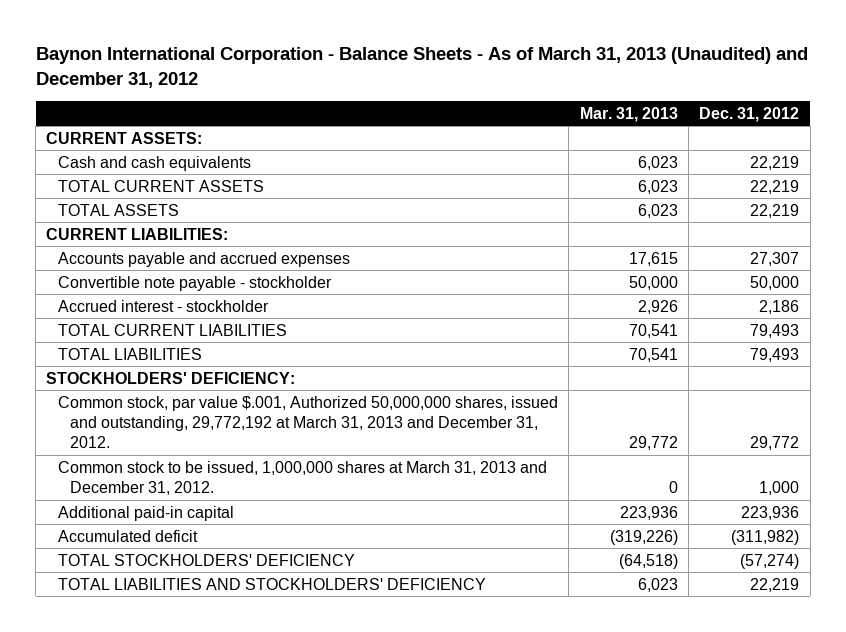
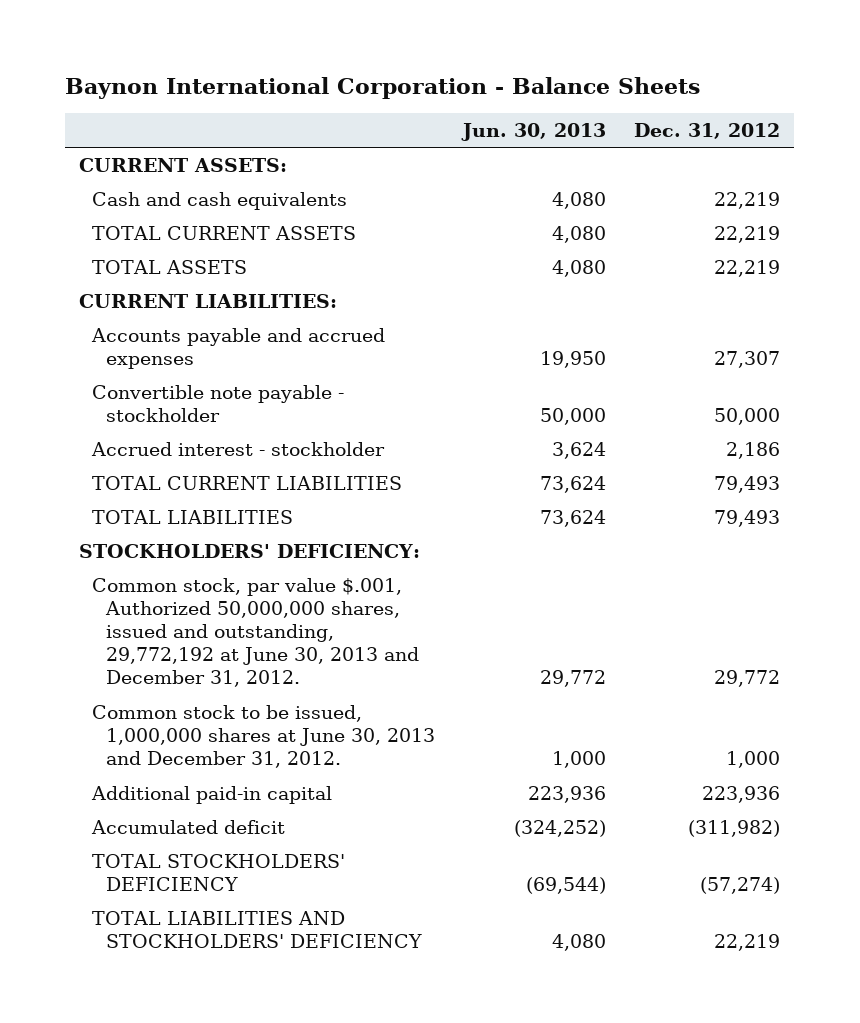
[35,47,808,89] Baynon International Corporation - Balance Sheets - As of March 31, 2013 (Unaudited) and December 31, 2012 -> [65,77,701,100] Baynon International Corporation - Balance Sheets
[579,106,678,122] Mar. 31, 2013 -> none
none -> [460,122,606,141] Jun. 30, 2013
[58,395,559,449] Common stock, par value $.001, Authorized 50,000,000 shares, issued and outstanding, 29,772,192 at March 31, 2013 and December 31, 2012. -> [92,577,419,688] Common stock, par value $.001, Authorized 50,000,000 shares, issued and outstanding, 29,772,192 at June 30, 2013 and December 31, 2012.
[58,460,548,495] Common stock to be issued, 1,000,000 shares at March 31, 2013 and December 31, 2012. -> [92,704,435,769] Common stock to be issued, 1,000,000 shares at June 30, 2013 and December 31, 2012.

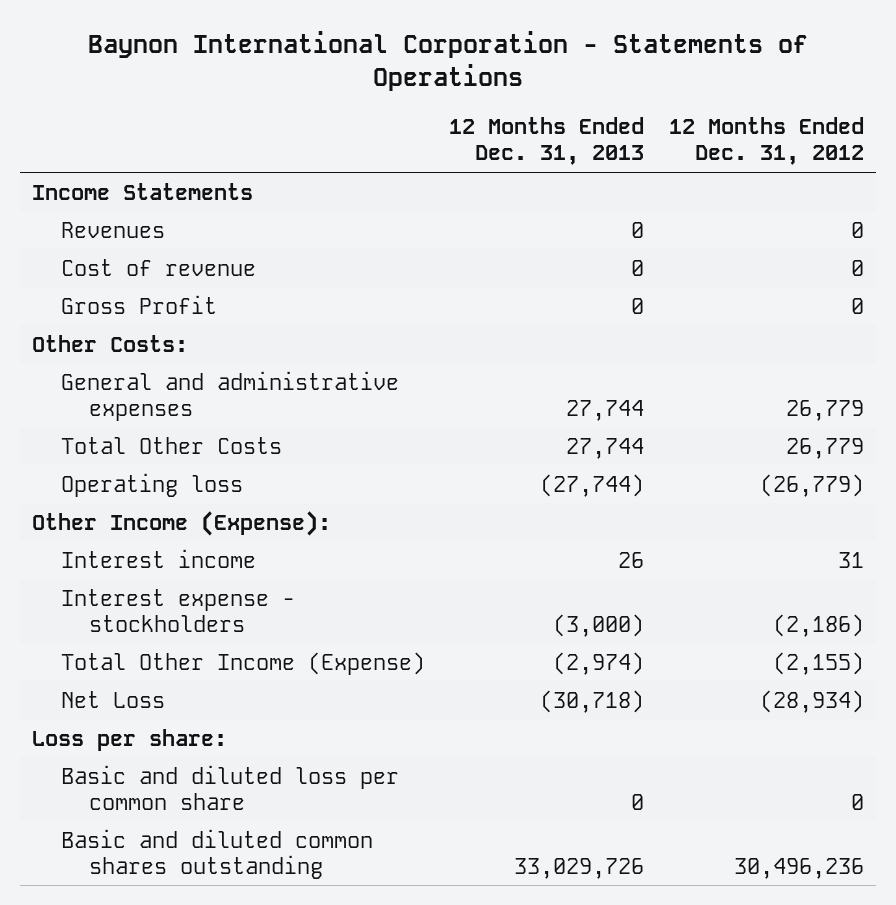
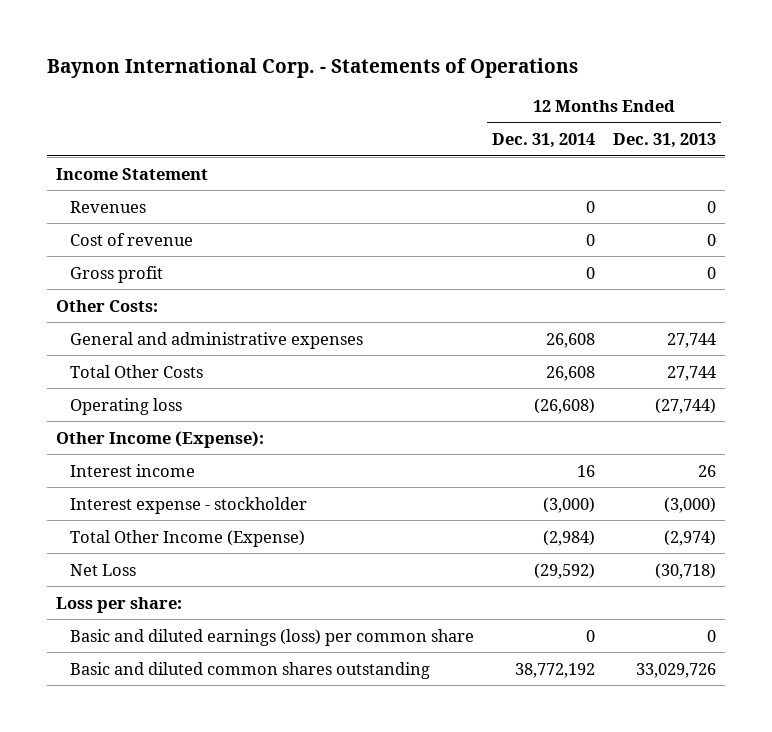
[88,31,809,92] Baynon International Corporation - Statements of Operations -> [47,58,579,79] Baynon International Corp. - Statements of Operations
[668,117,864,166] 12 Months Ended Dec. 31, 2012 -> none
none -> [491,133,595,149] Dec. 31, 2014
[32,182,254,200] Income Statements -> [56,167,209,180] Income Statement
[60,294,217,314] Gross Profit -> [69,265,163,283] Gross profit
[60,588,295,632] Interest expense - stockholders -> [69,496,307,514] Interest expense - stockholder
[60,764,399,810] Basic and diluted loss per common share -> [69,628,474,646] Basic and diluted earnings (loss) per common share

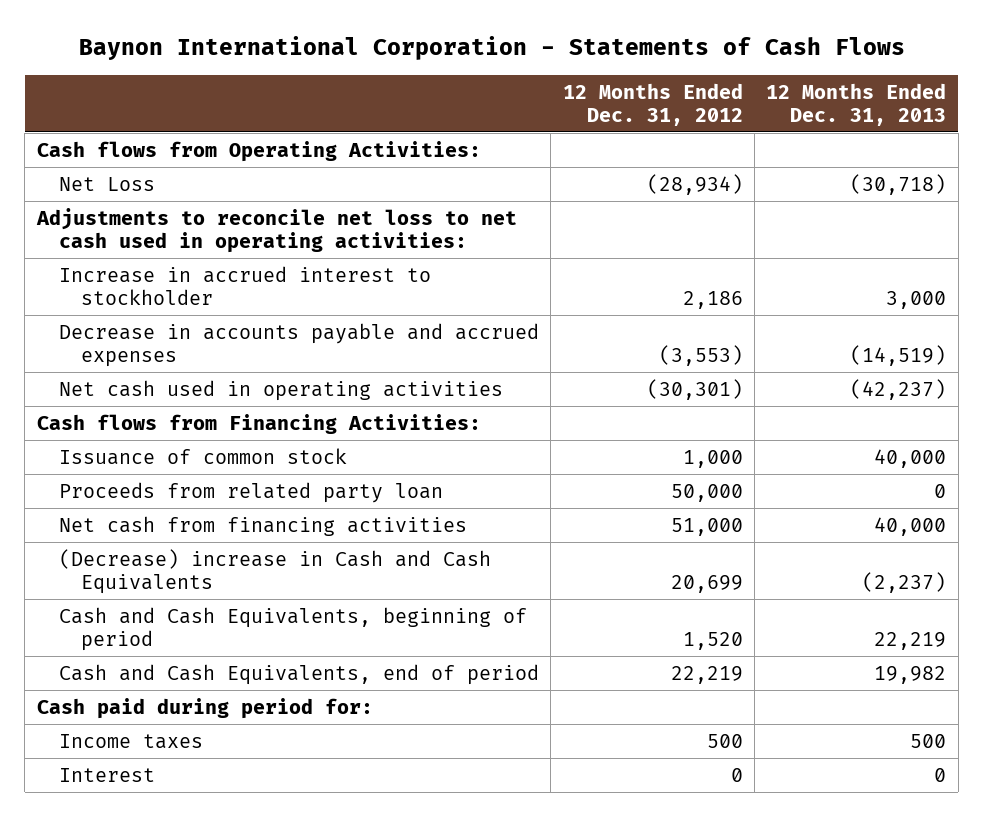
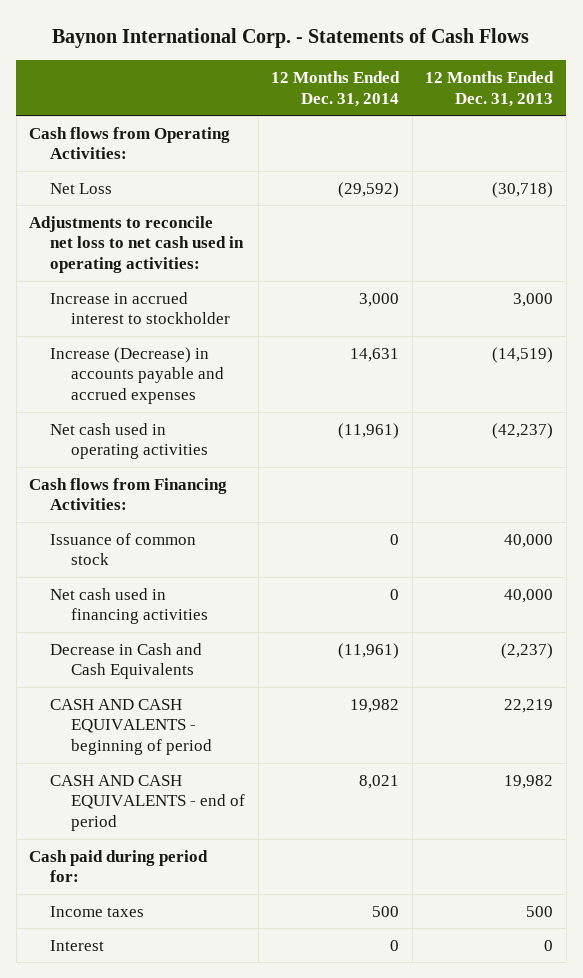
[78,36,905,61] Baynon International Corporation - Statements of Cash Flows -> [52,28,530,49] Baynon International Corp. - Statements of Cash Flows
[562,82,743,126] 12 Months Ended Dec. 31, 2012 -> none
none -> [271,70,401,107] 12 Months Ended Dec. 31, 2014
[58,322,539,367] Decrease in accounts payable and accrued expenses -> [50,346,225,405] Increase (Decrease) in accounts payable and accrued expenses
[58,481,443,503] Proceeds from related party loan -> none
[58,515,467,536] Net cash from financing activities -> [50,587,209,625] Net cash used in financing activities
[58,548,491,594] (Decrease) increase in Cash and Cash Equivalents -> [50,642,203,680] Decrease in Cash and Cash Equivalents
[58,606,527,651] Cash and Cash Equivalents, beginning of period -> [50,698,213,756] CASH AND CASH EQUIVALENTS - beginning of period
[58,663,539,685] Cash and Cash Equivalents, end of period -> [50,774,246,832] CASH AND CASH EQUIVALENTS - end of period

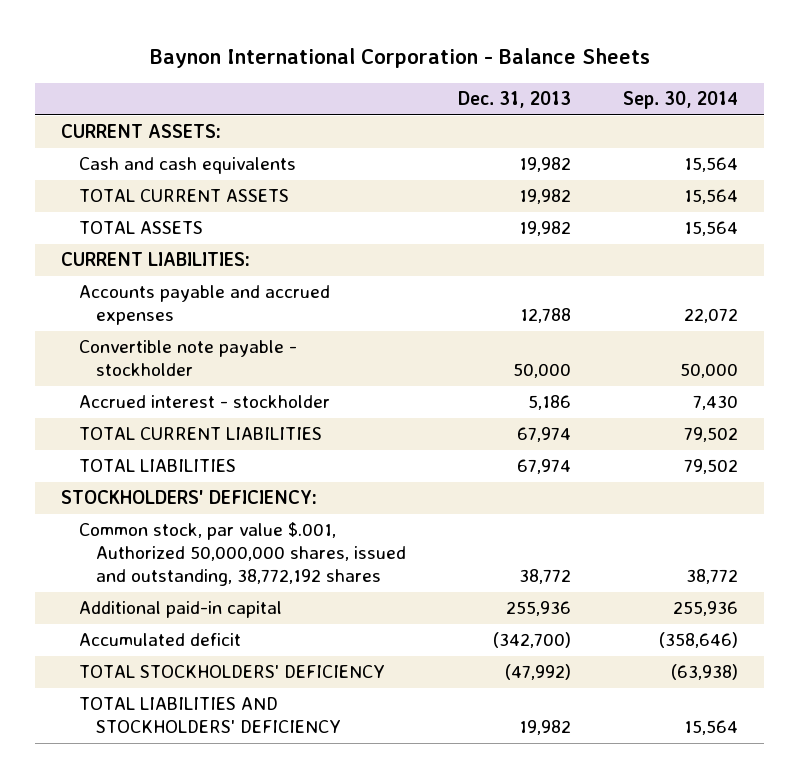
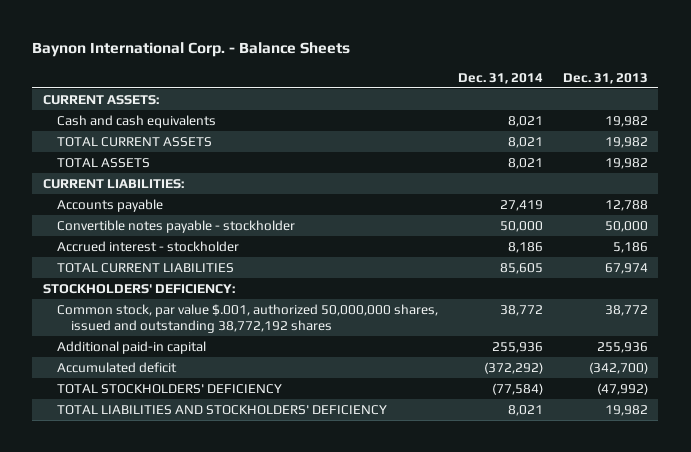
[149,47,650,68] Baynon International Corporation - Balance Sheets -> [32,42,351,58] Baynon International Corp. - Balance Sheets
[623,91,739,110] Sep. 30, 2014 -> none
none -> [457,72,543,84] Dec. 31, 2014
[78,285,330,326] Accounts payable and accrued expenses -> [56,198,163,212] Accounts payable
[78,340,297,377] Convertible note payable - stockholder -> [56,219,295,233] Convertible notes payable - stockholder
[78,459,236,473] TOTAL LIABILITIES -> none
[78,522,407,587] Common stock, par value $.001, Authorized 50,000,000 shares, issued and outstanding, 38,772,192 shares -> [56,303,438,334] Common stock, par value $.001, authorized 50,000,000 shares, issued and outstanding 38,772,192 shares

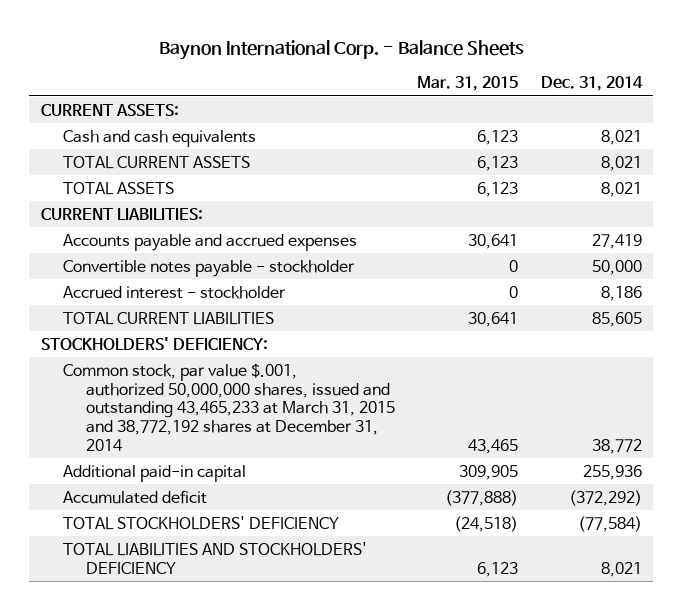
[563,72,649,84] Dec. 31, 2013 -> none
none -> [417,76,519,92] Mar. 31, 2015
[56,198,163,212] Accounts payable -> [63,233,358,251] Accounts payable and accrued expenses
[56,303,438,334] Common stock, par value $.001, authorized 50,000,000 shares, issued and outstanding 38,772,192 shares -> [63,362,396,451] Common stock, par value $.001, authorized 50,000,000 shares, issued and outstanding 43,465,233 at March 31, 2015 and 38,772,192 shares at December 31, 2014

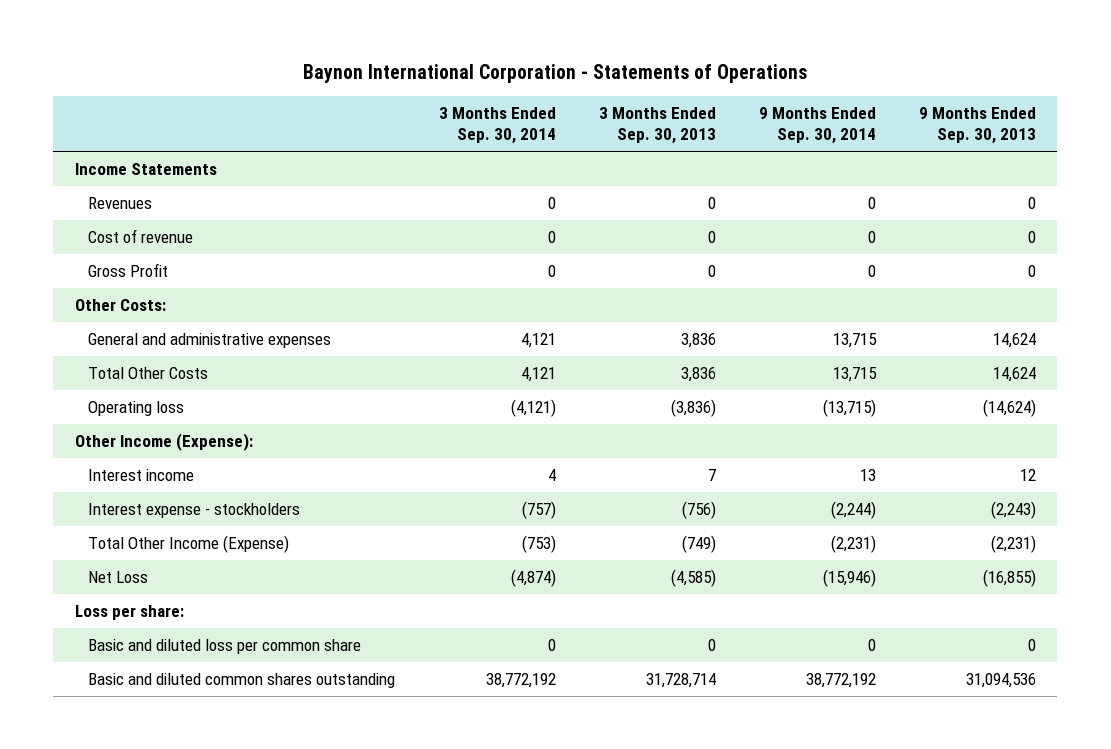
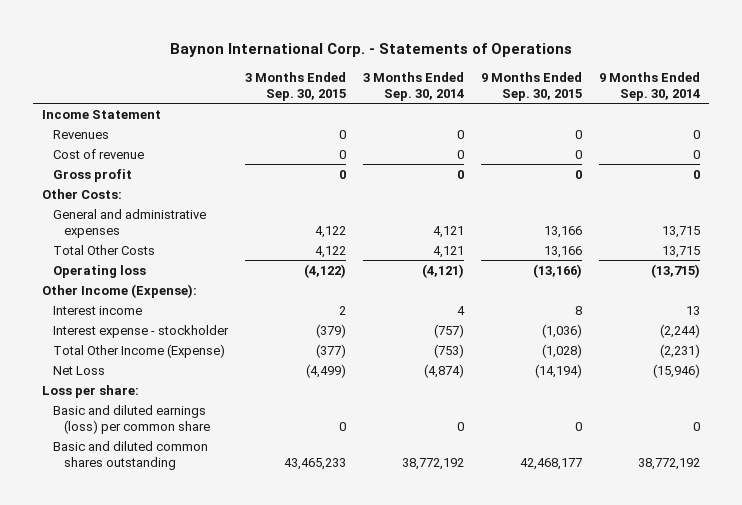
[303,64,808,84] Baynon International Corporation - Statements of Operations -> [170,42,573,57] Baynon International Corp. - Statements of Operations
[598,107,716,145] 3 Months Ended Sep. 30, 2013 -> none
[918,107,1036,145] 9 Months Ended Sep. 30, 2013 -> none
none -> [245,71,347,101] 3 Months Ended Sep. 30, 2015
none -> [481,71,583,101] 9 Months Ended Sep. 30, 2015
[74,162,217,175] Income Statements -> [41,109,161,119] Income Statement
[88,262,169,277] Gross Profit -> [52,168,132,182] Gross profit
[88,502,301,518] Interest expense - stockholders -> [52,324,229,338] Interest expense - stockholder
[88,638,362,654] Basic and diluted loss per common share -> [52,404,210,434] Basic and diluted earnings (loss) per common share

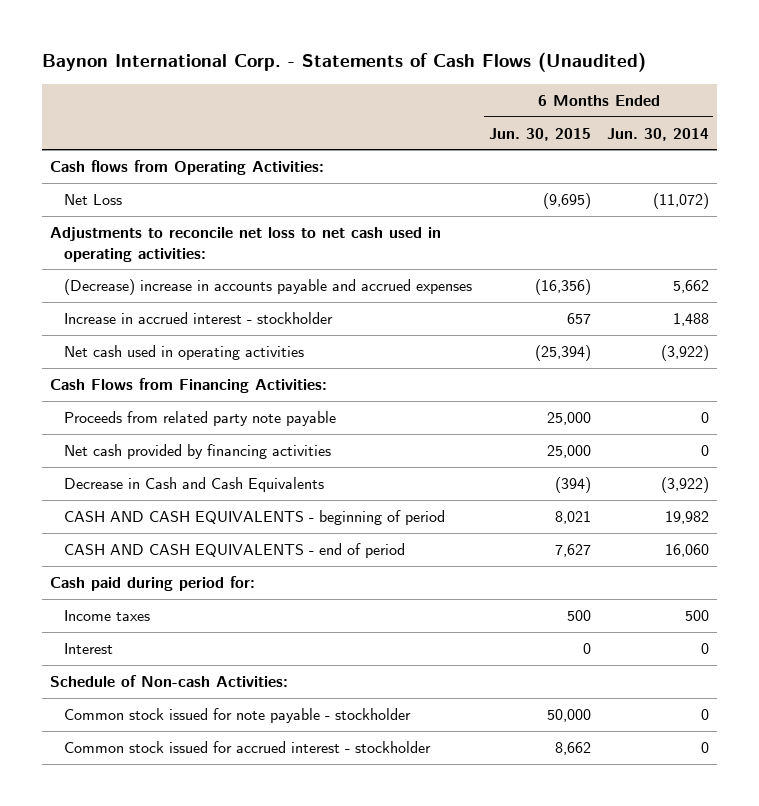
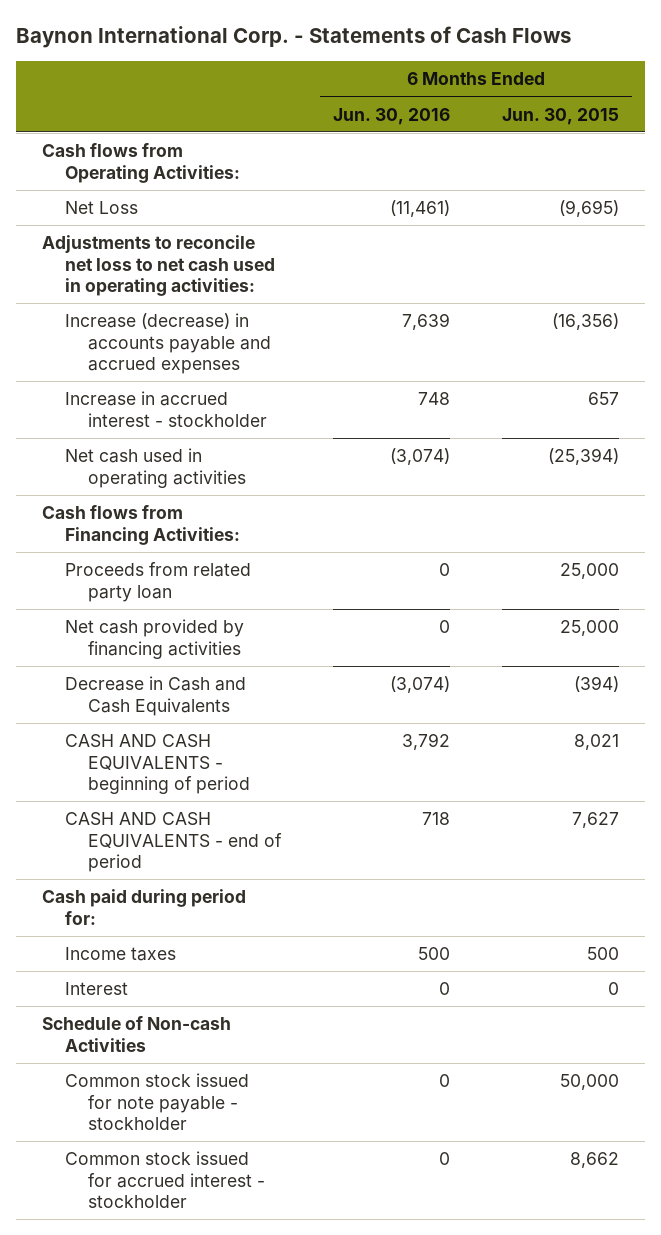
[42,52,647,73] Baynon International Corp. - Statements of Cash Flows (Unaudited) -> [15,26,571,49] Baynon International Corp. - Statements of Cash Flows
[606,127,709,141] Jun. 30, 2014 -> none
none -> [333,107,451,125] Jun. 30, 2016
[64,279,473,296] (Decrease) increase in accounts payable and accrued expenses -> [65,313,272,375] Increase (decrease) in accounts payable and accrued expenses
[50,378,328,394] Cash Flows from Financing Activities: -> [41,505,241,545] Cash flows from Financing Activities:
[64,411,337,427] Proceeds from related party note payable -> [65,562,252,602] Proceeds from related party loan
[50,675,289,688] Schedule of Non-cash Activities: -> [41,1016,231,1052] Schedule of Non-cash Activities

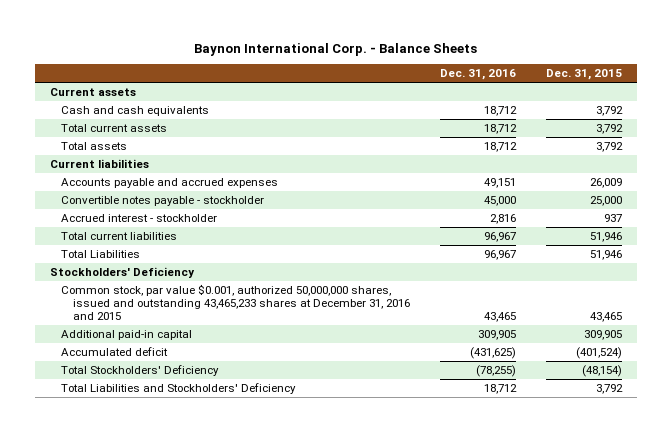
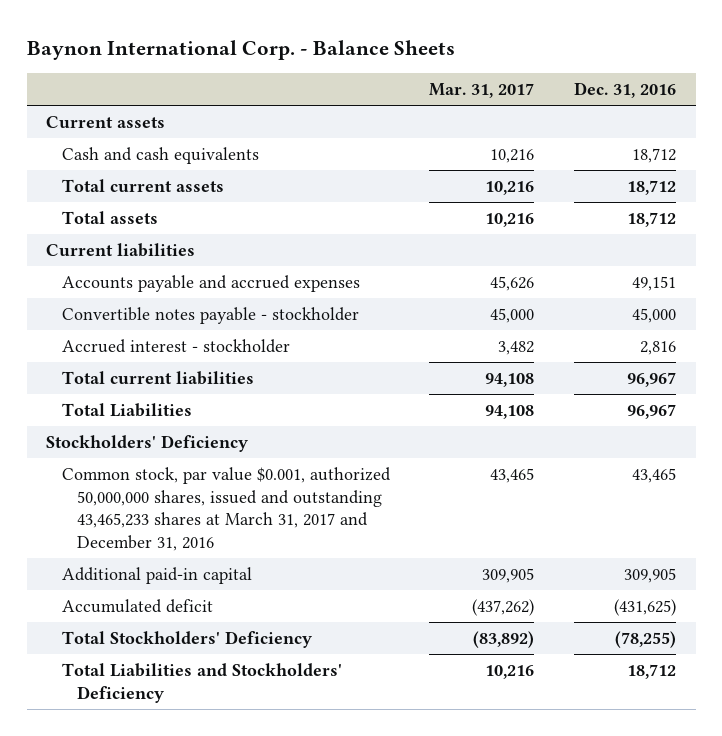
[545,69,622,81] Dec. 31, 2015 -> none
none -> [429,82,535,98] Mar. 31, 2017
[61,283,410,321] Common stock, par value $0.001, authorized 50,000,000 shares, issued and outstanding 43,465,233 shares at December 31, 2016 and 2015 -> [61,467,391,551] Common stock, par value $0.001, authorized 50,000,000 shares, issued and outstanding 43,465,233 shares at March 31, 2017 and December 31, 2016

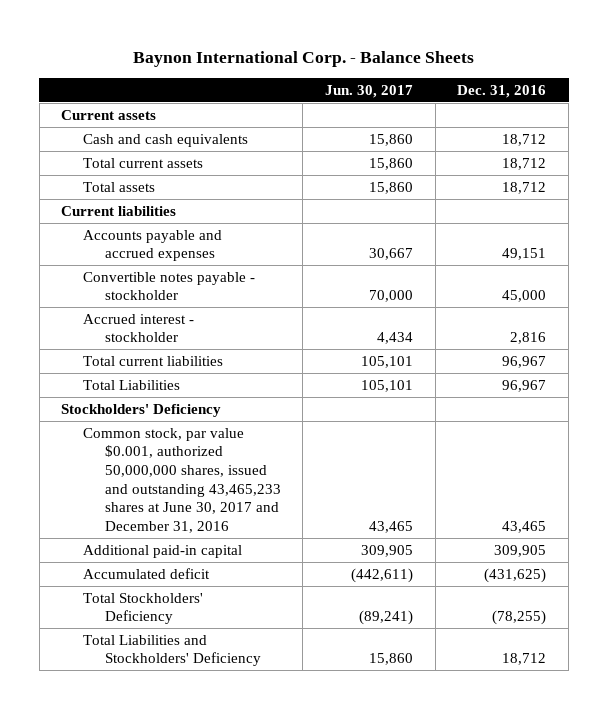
[429,82,535,98] Mar. 31, 2017 -> none
none -> [325,84,414,98] Jun. 30, 2017
[61,467,391,551] Common stock, par value $0.001, authorized 50,000,000 shares, issued and outstanding 43,465,233 shares at March 31, 2017 and December 31, 2016 -> [83,427,281,534] Common stock, par value $0.001, authorized 50,000,000 shares, issued and outstanding 43,465,233 shares at June 30, 2017 and December 31, 2016

